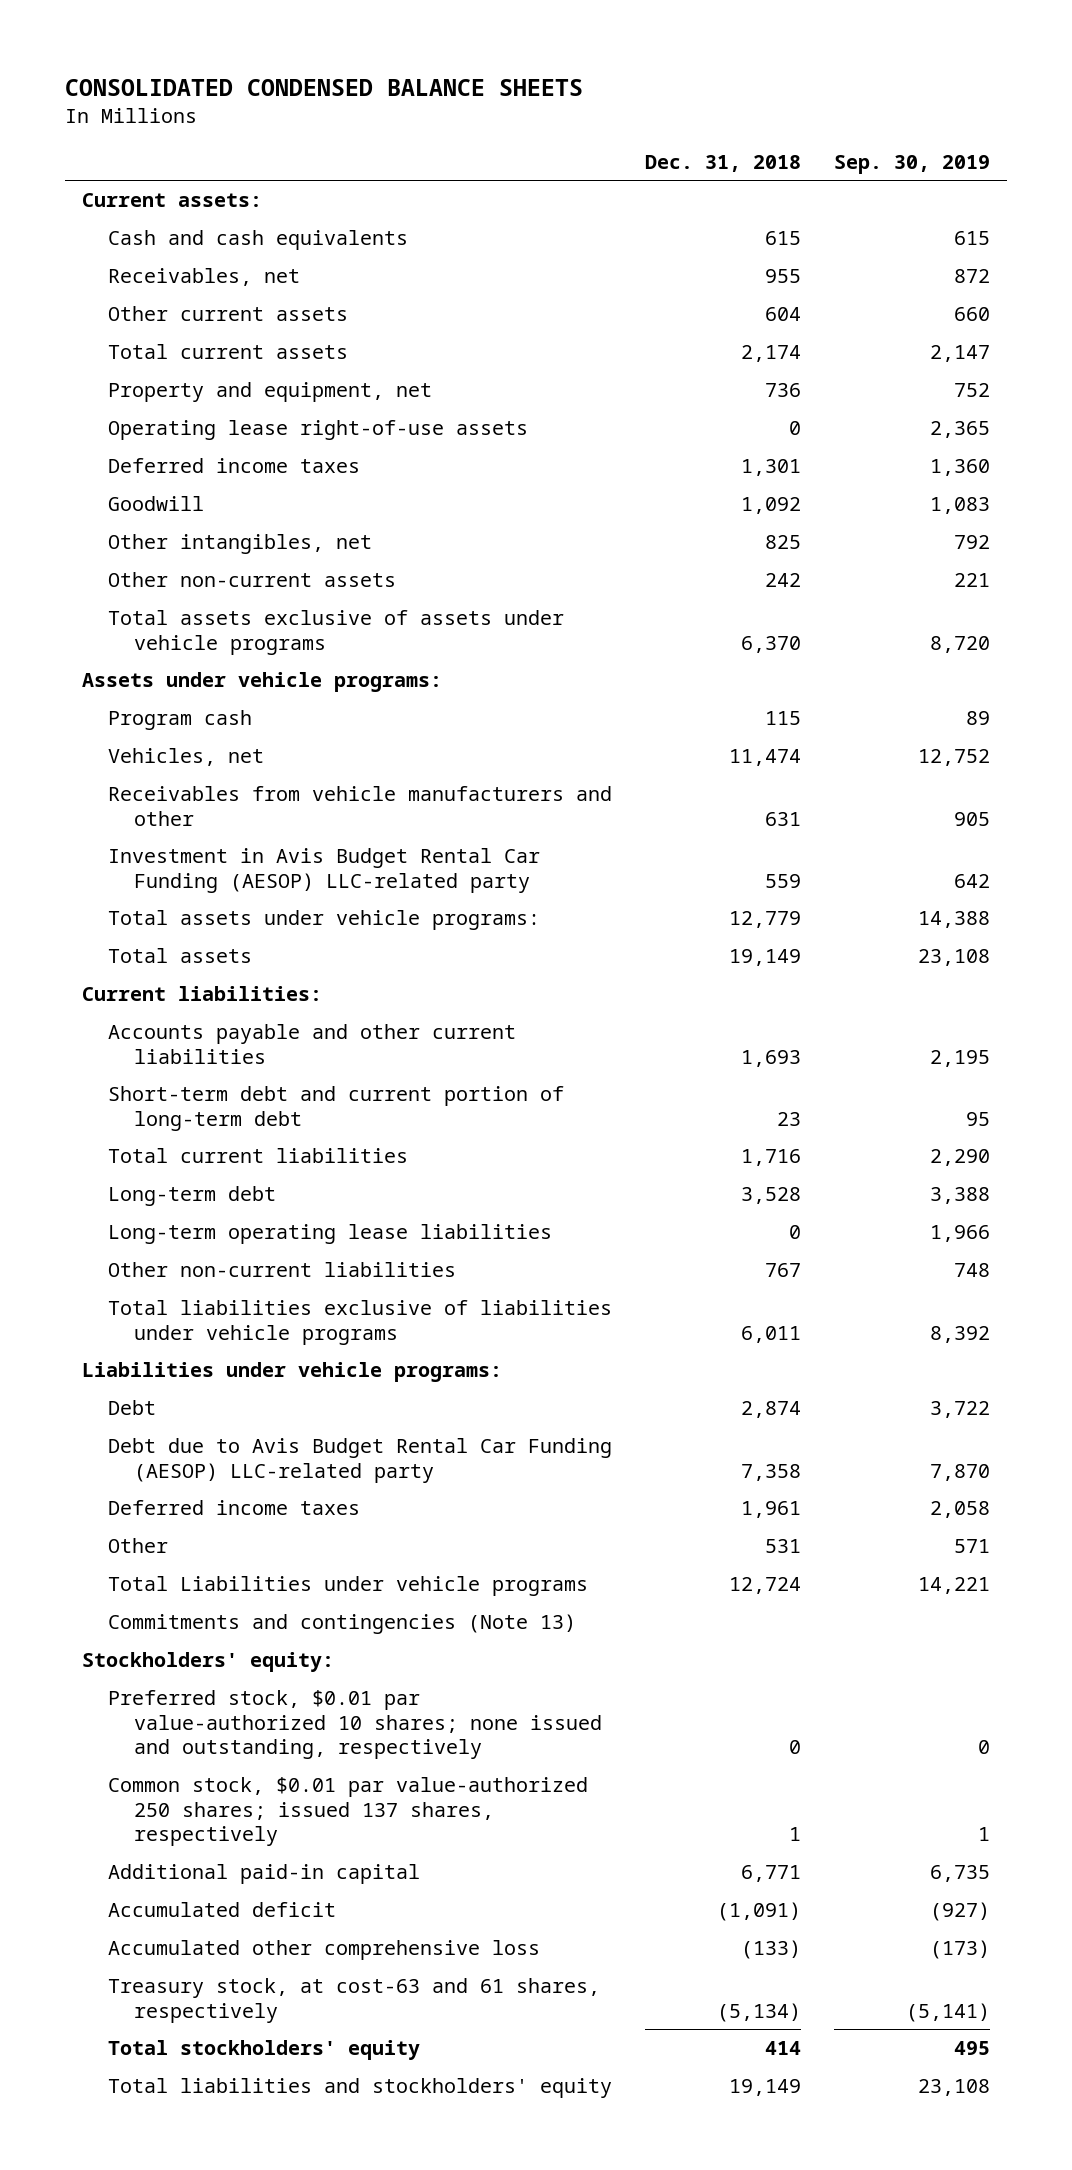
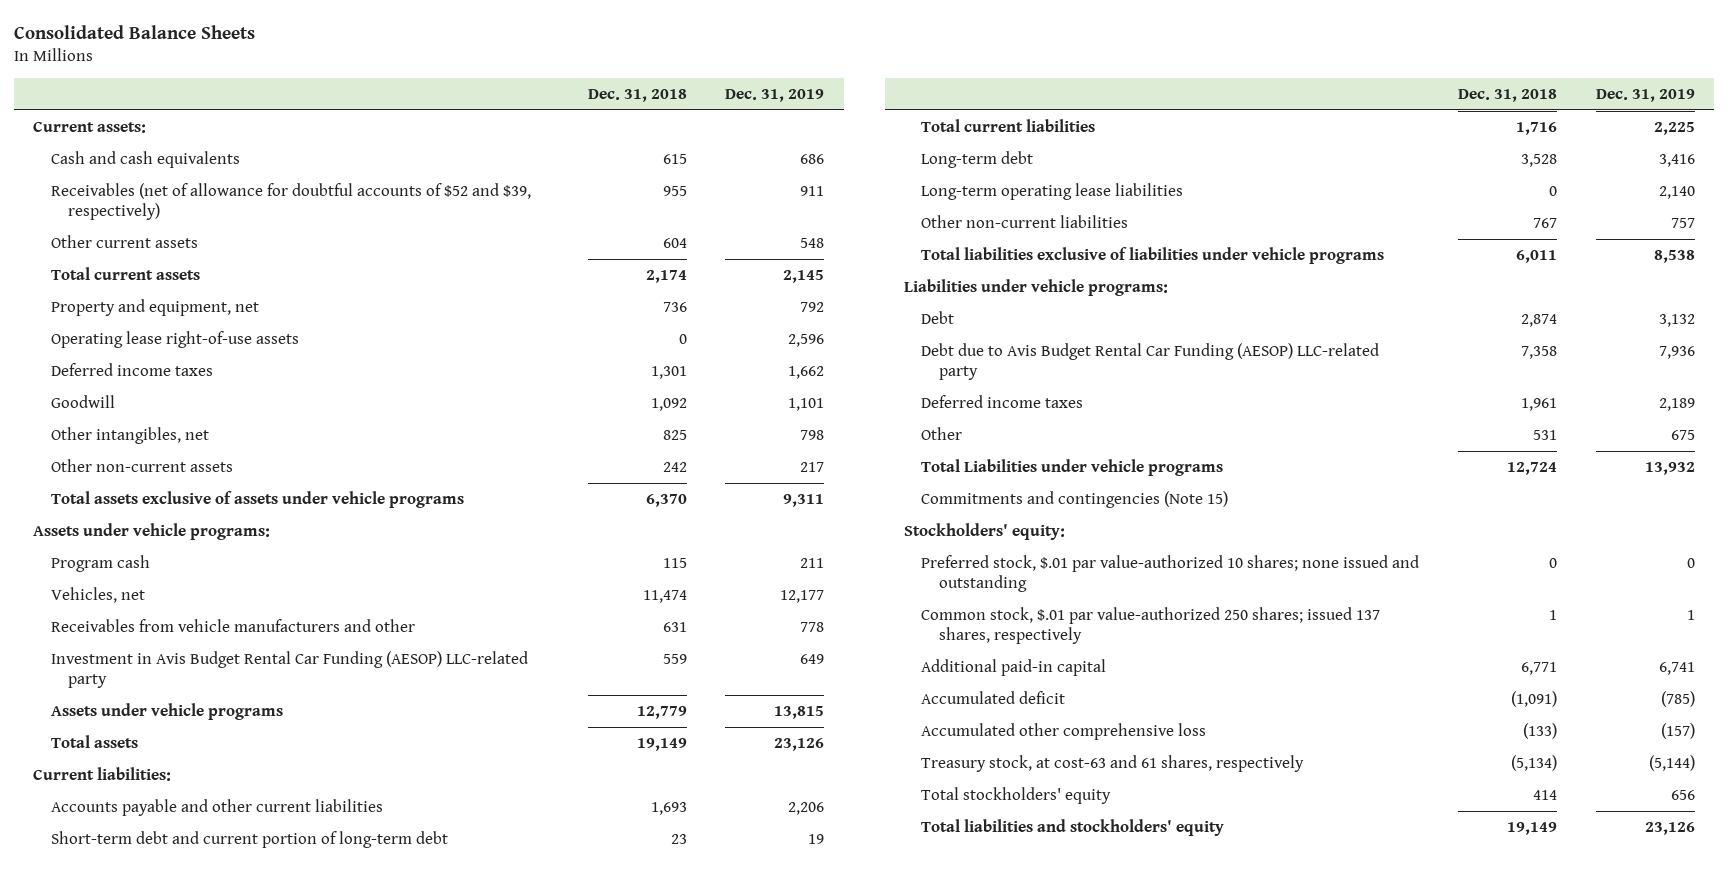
[64,78,583,96] CONSOLIDATED CONDENSED BALANCE SHEETS -> [14,25,256,40] Consolidated Balance Sheets
[834,154,991,174] Sep. 30, 2019 -> none
none -> [725,88,825,102] Dec. 31, 2019
[107,267,300,286] Receivables, net -> [50,182,531,221] Receivables (net of allowance for doubtful accounts of $52 and $39, respectively)
[107,909,540,930] Total assets under vehicle programs: -> [50,702,283,720] Assets under vehicle programs
[107,1613,576,1634] Commitments and contingencies (Note 13) -> [921,490,1229,508] Commitments and contingencies (Note 15)
[107,1689,603,1760] Preferred stock, $0.01 par value-authorized 10 shares; none issued and outstanding, respectively -> [921,554,1420,593] Preferred stock, $.01 par value-authorized 10 shares; none issued and outstanding
[107,1776,588,1847] Common stock, $0.01 par value-authorized 250 shares; issued 137 shares, respectively -> [921,606,1381,645] Common stock, $.01 par value-authorized 250 shares; issued 137 shares, respectively

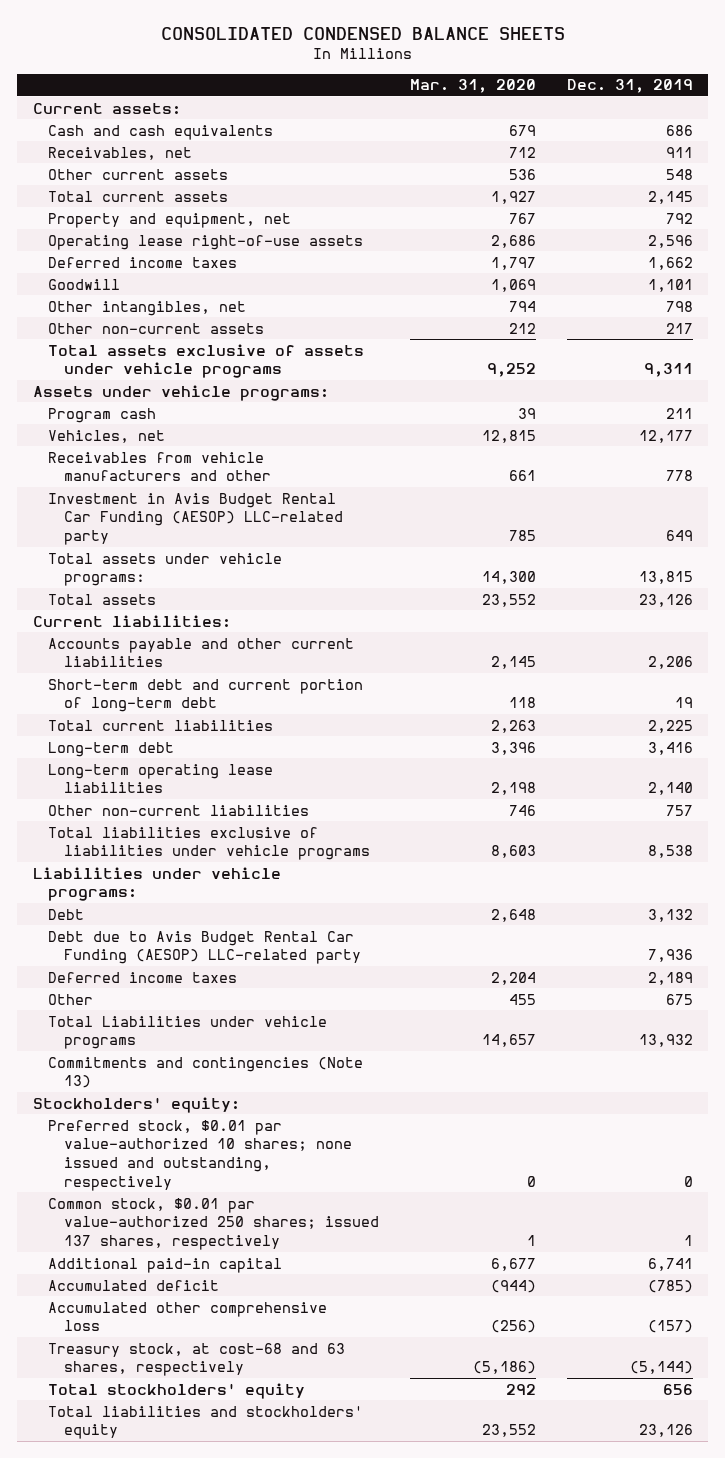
[14,25,256,40] Consolidated Balance Sheets -> [160,26,565,40] CONSOLIDATED CONDENSED BALANCE SHEETS
[587,88,687,102] Dec. 31, 2018 -> none
none -> [409,79,536,94] Mar. 31, 2020
[50,182,531,221] Receivables (net of allowance for doubtful accounts of $52 and $39, respectively) -> [48,146,193,160] Receivables, net
[50,702,283,720] Assets under vehicle programs -> [48,552,283,587] Total assets under vehicle programs:
[921,490,1229,508] Commitments and contingencies (Note 15) -> [48,1056,364,1089] Commitments and contingencies (Note 13)
[921,554,1420,593] Preferred stock, $.01 par value-authorized 10 shares; none issued and outstanding -> [48,1119,353,1191] Preferred stock, $0.01 par value-authorized 10 shares; none issued and outstanding, respectively
[921,606,1381,645] Common stock, $.01 par value-authorized 250 shares; issued 137 shares, respectively -> [48,1197,380,1250] Common stock, $0.01 par value-authorized 250 shares; issued 137 shares, respectively
[921,754,1305,772] Treasury stock, at cost-63 and 61 shares, respectively -> [48,1342,346,1377] Treasury stock, at cost-68 and 63 shares, respectively

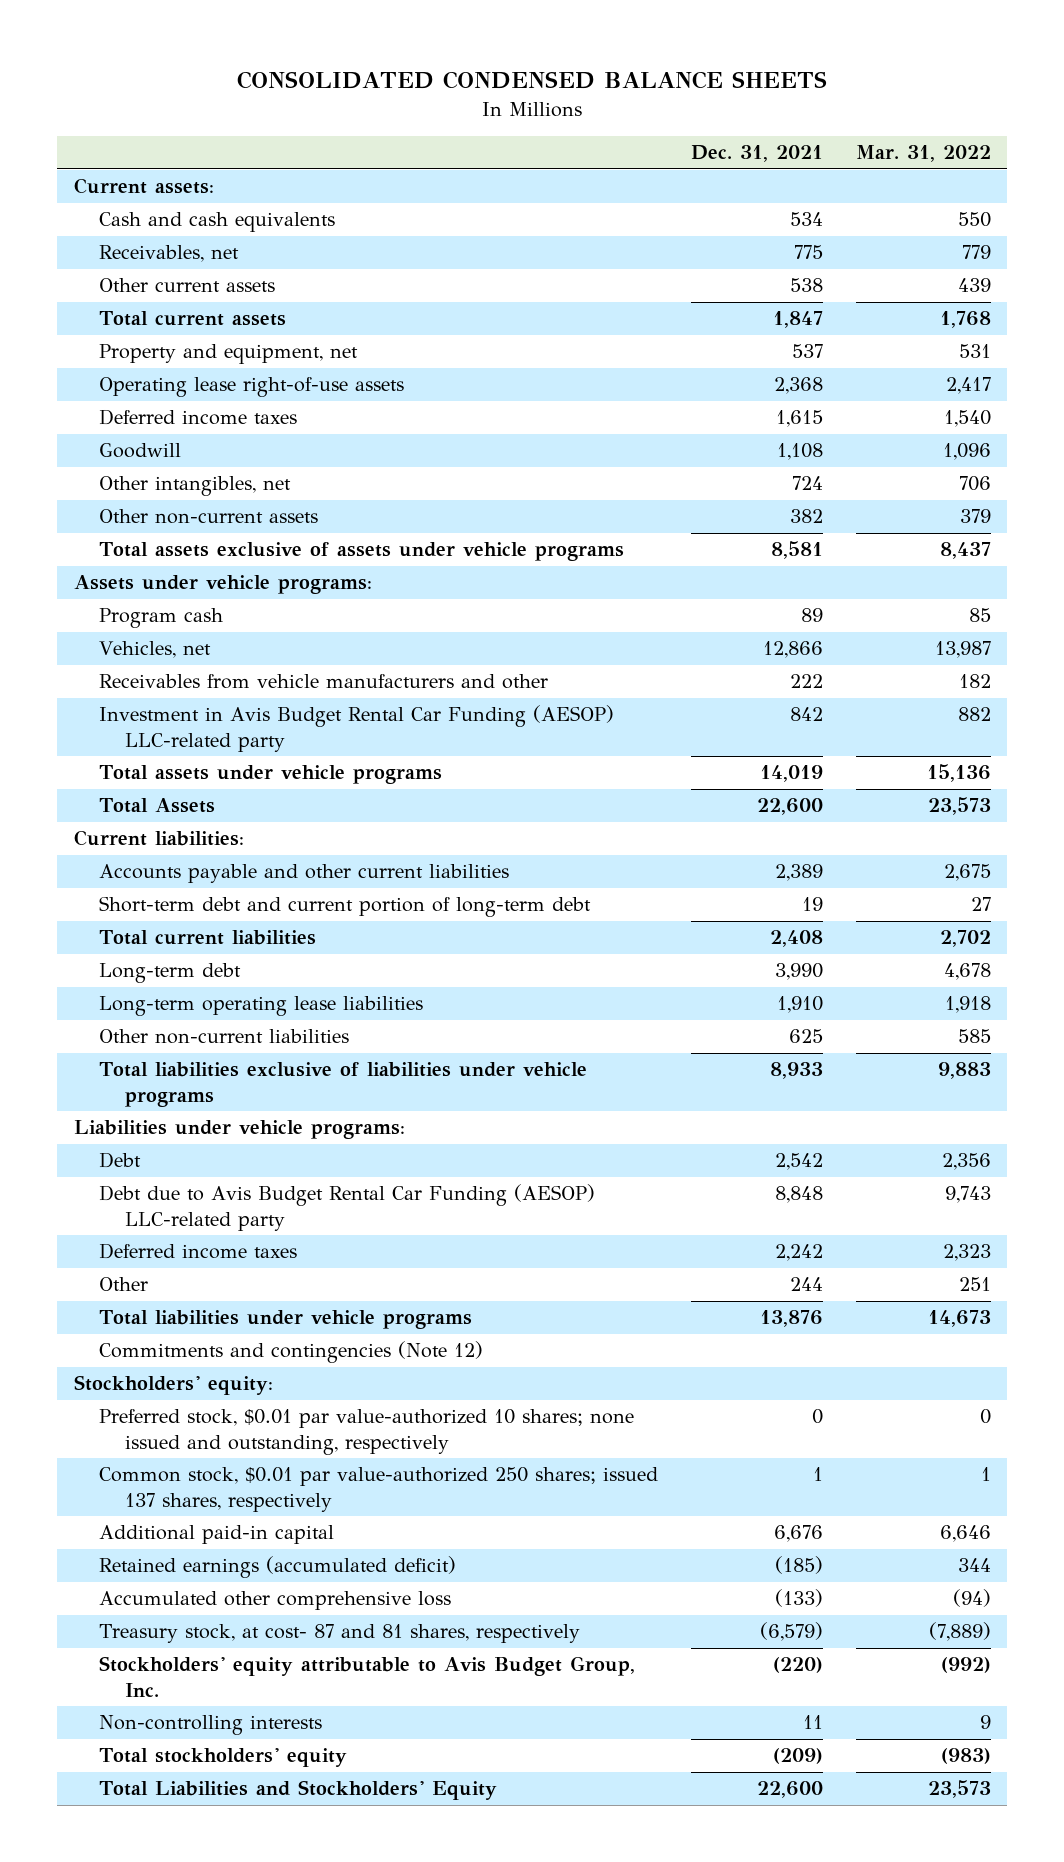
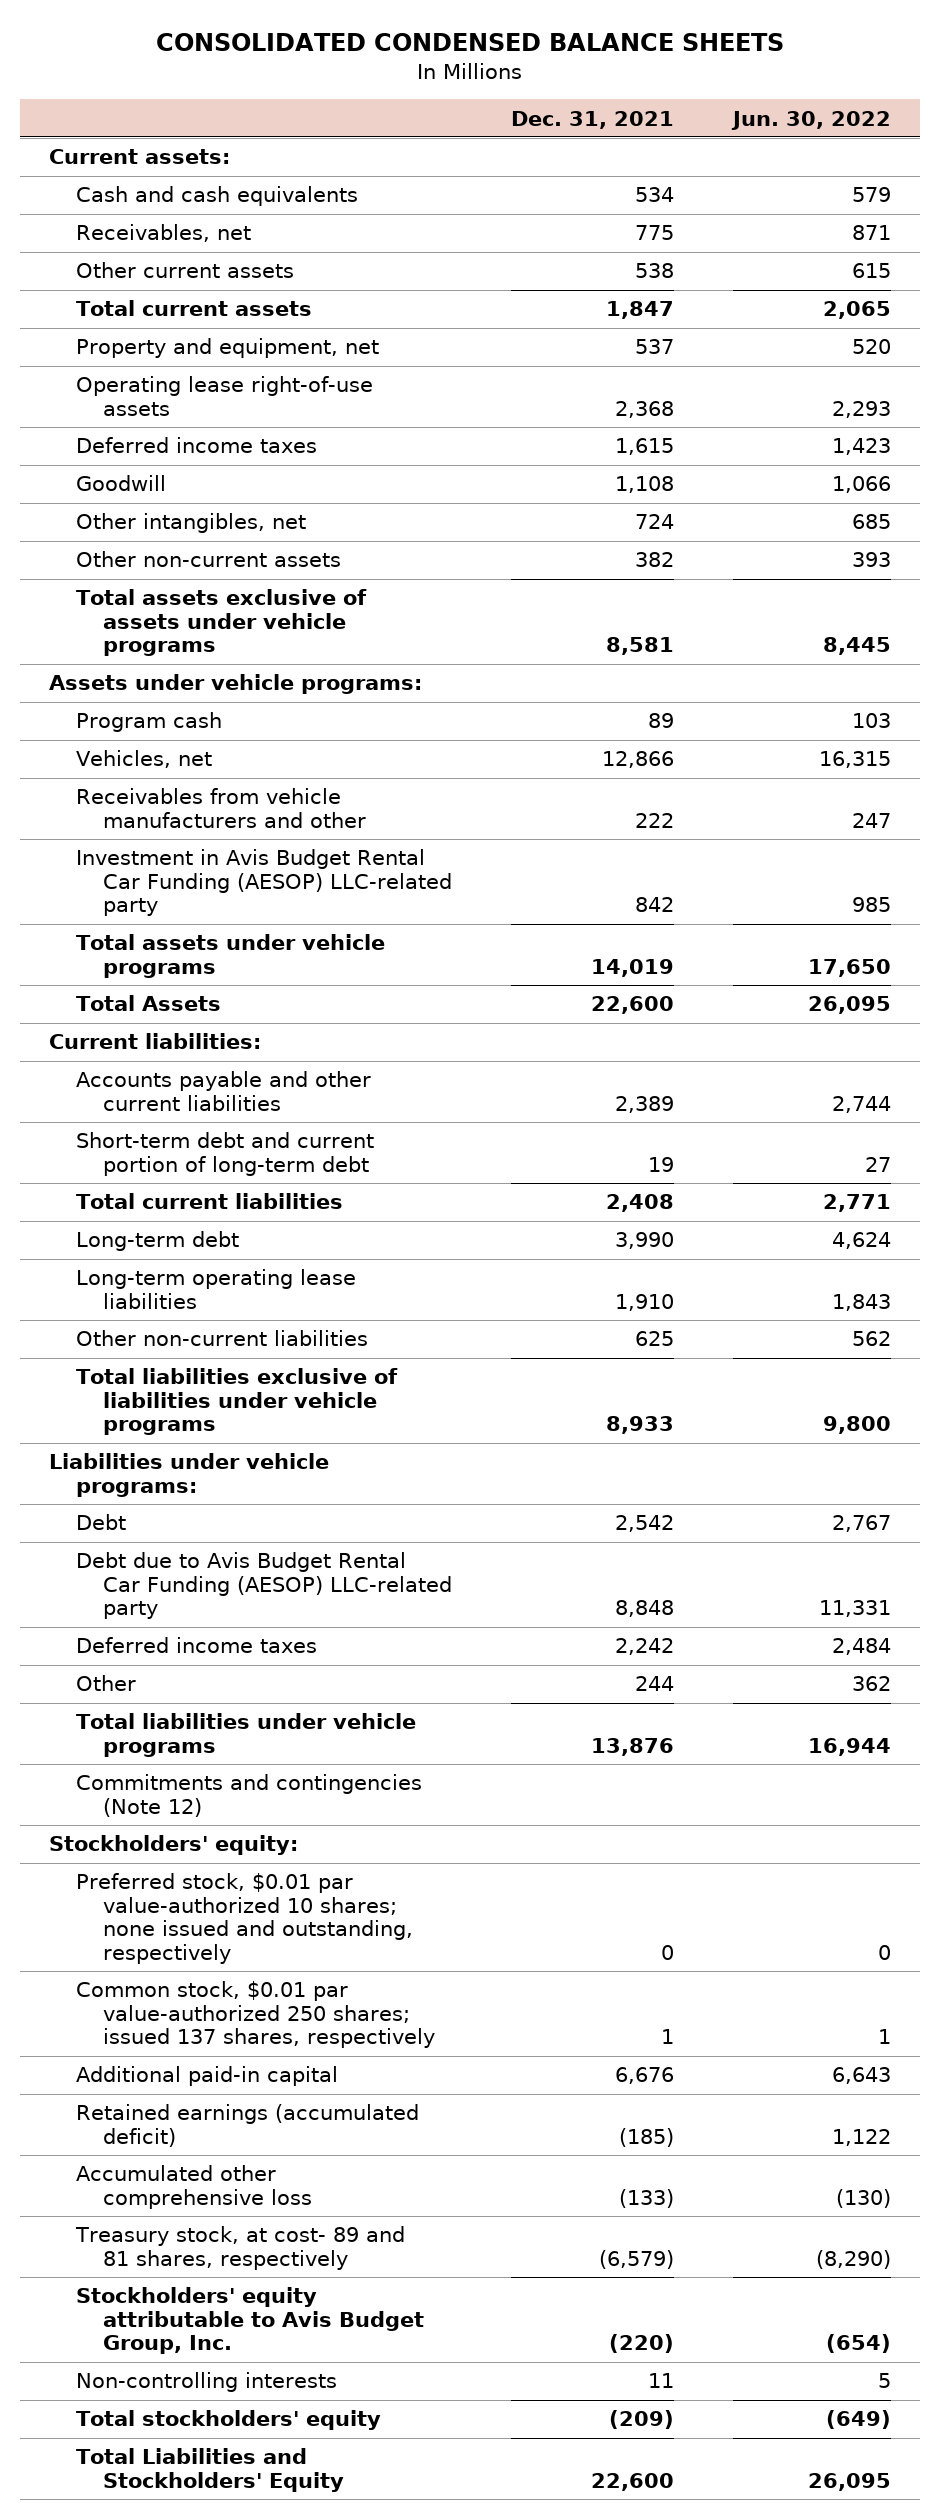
[855,145,991,163] Mar. 31, 2022 -> none
none -> [730,110,891,130] Jun. 30, 2022
[99,1624,581,1644] Treasury stock, at cost- 87 and 81 shares, respectively -> [75,2226,406,2270] Treasury stock, at cost- 89 and 81 shares, respectively

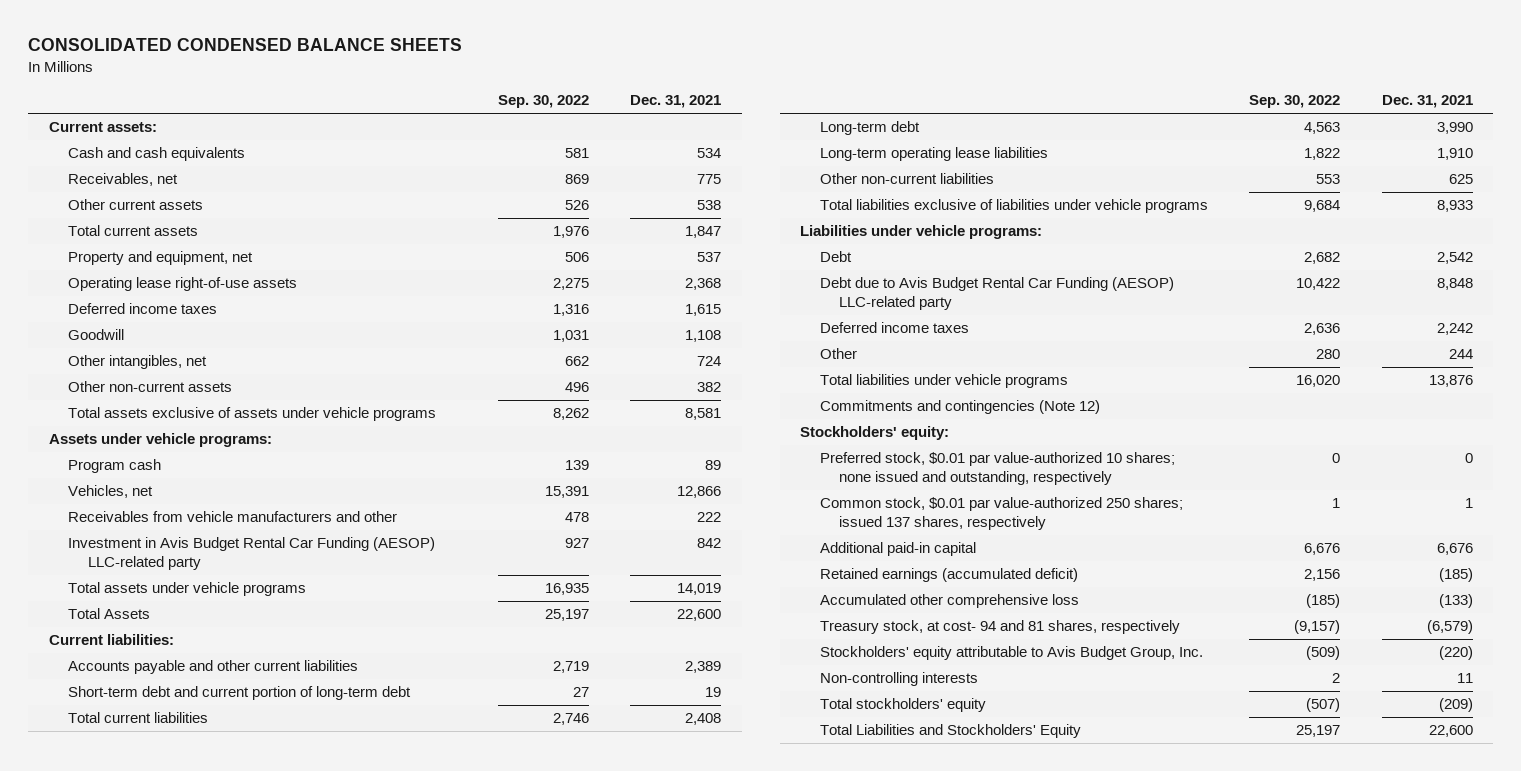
[730,110,891,130] Jun. 30, 2022 -> none
none -> [497,95,589,109] Sep. 30, 2022
[75,2226,406,2270] Treasury stock, at cost- 89 and 81 shares, respectively -> [819,620,1180,635] Treasury stock, at cost- 94 and 81 shares, respectively

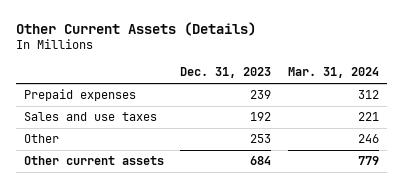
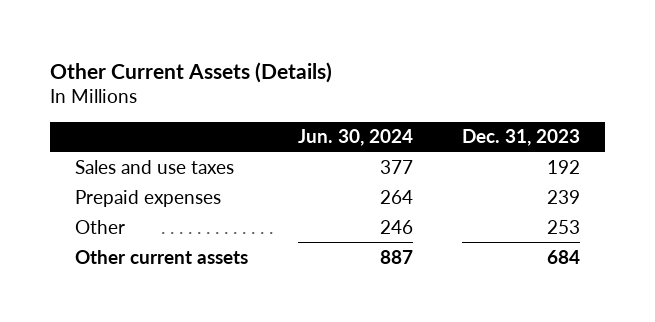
[287,67,379,79] Mar. 31, 2024 -> none
none -> [297,129,413,147] Jun. 30, 2024
[23,89,136,102] Prepaid expenses -> [74,189,221,207] Prepaid expenses

